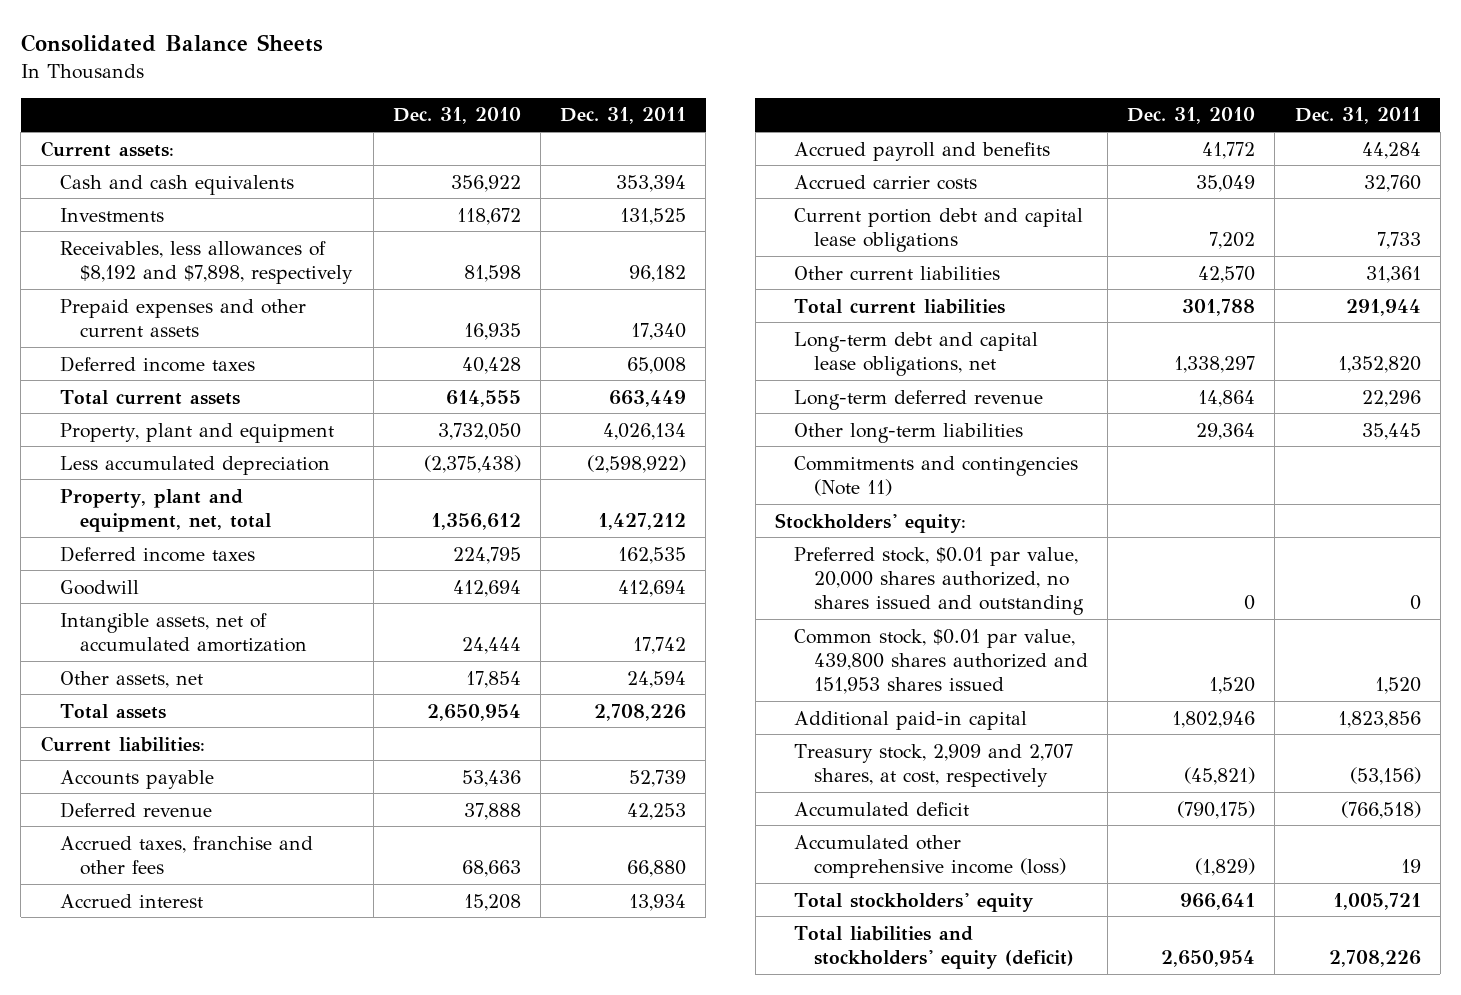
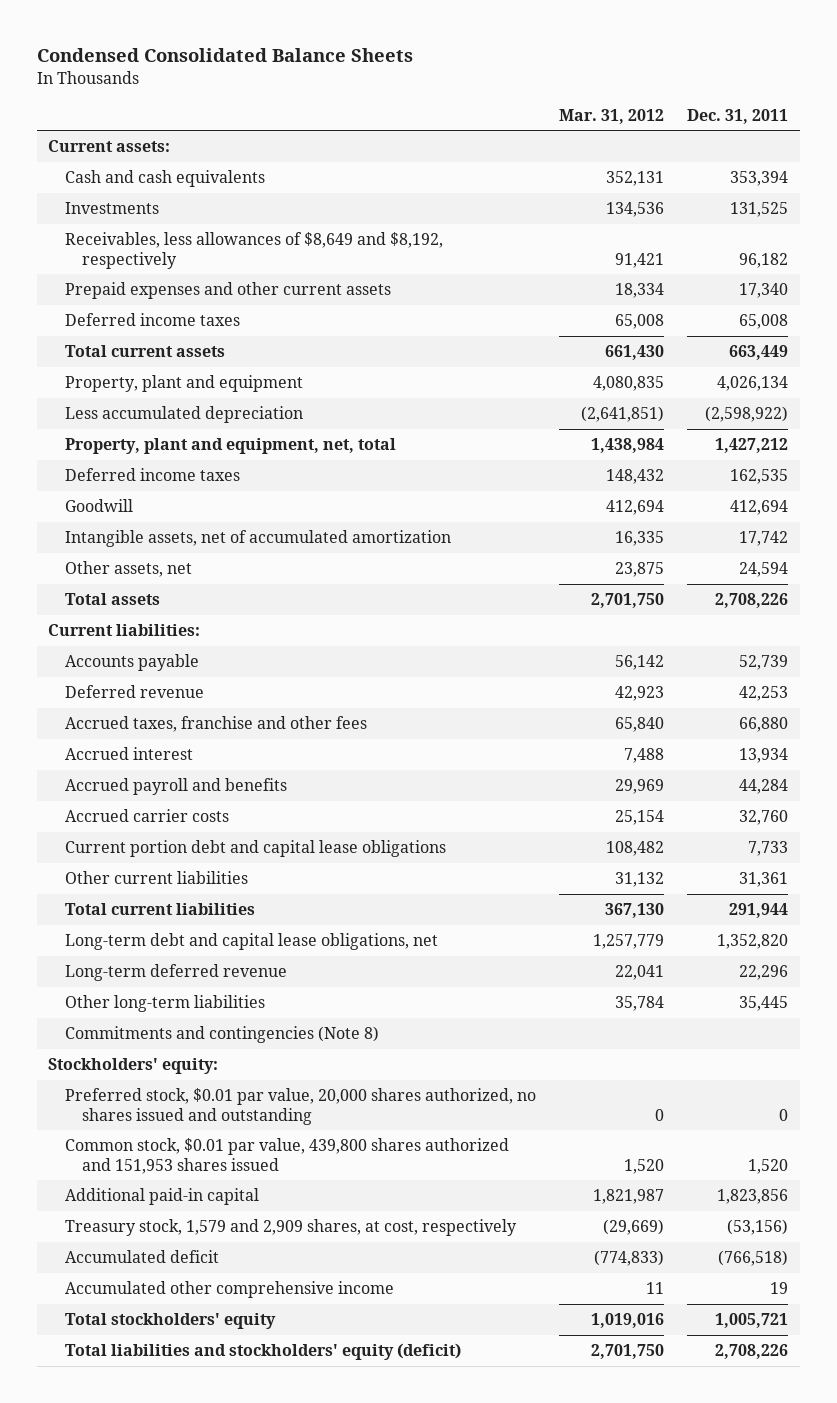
[20,34,323,53] Consolidated Balance Sheets -> [36,47,413,62] Condensed Consolidated Balance Sheets
[393,107,522,125] Dec. 31, 2010 -> none
none -> [559,108,665,124] Mar. 31, 2012
[60,240,353,284] Receivables, less allowances of $8,192 and $7,898, respectively -> [65,232,444,269] Receivables, less allowances of $8,649 and $8,192, respectively
[794,455,1079,496] Commitments and contingencies (Note 11) -> [65,1026,380,1044] Commitments and contingencies (Note 8)
[794,743,1074,787] Treasury stock, 2,909 and 2,707 shares, at cost, respectively -> [65,1219,518,1237] Treasury stock, 1,579 and 2,909 shares, at cost, respectively
[794,834,1067,878] Accumulated other comprehensive income (loss) -> [65,1281,395,1299] Accumulated other comprehensive income

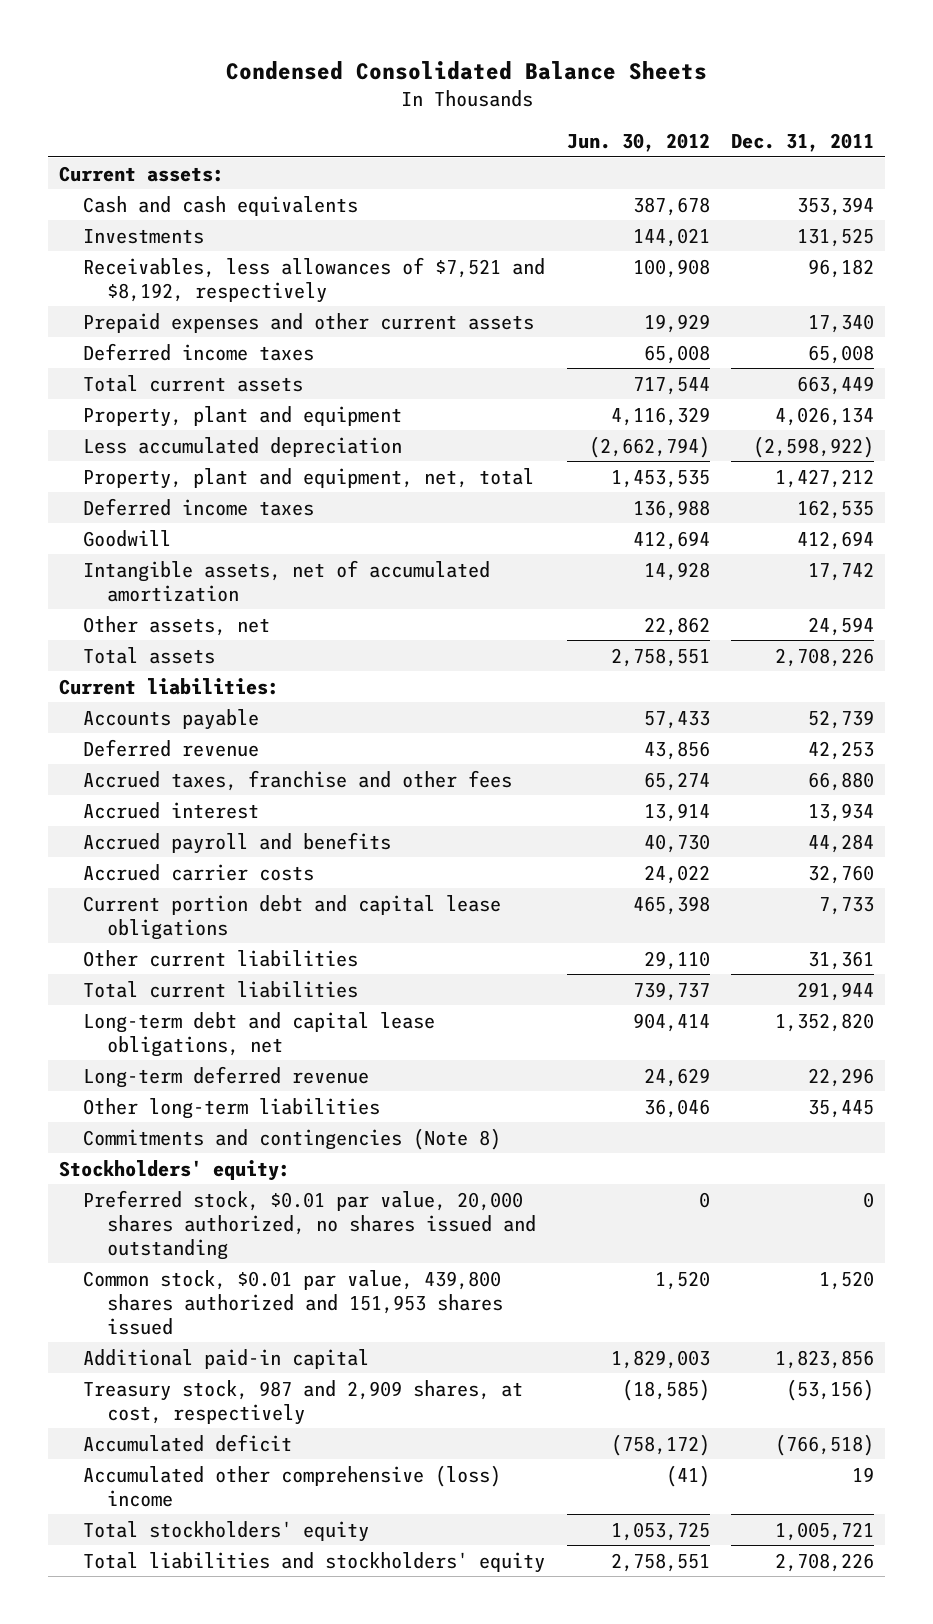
[559,108,665,124] Mar. 31, 2012 -> none
none -> [566,133,710,153] Jun. 30, 2012
[65,232,444,269] Receivables, less allowances of $8,649 and $8,192, respectively -> [83,256,546,303] Receivables, less allowances of $7,521 and $8,192, respectively
[65,1219,518,1237] Treasury stock, 1,579 and 2,909 shares, at cost, respectively -> [83,1379,524,1425] Treasury stock, 987 and 2,909 shares, at cost, respectively
[65,1281,395,1299] Accumulated other comprehensive income -> [83,1464,502,1507] Accumulated other comprehensive (loss) income
[65,1343,462,1361] Total liabilities and stockholders' equity (deficit) -> [83,1551,546,1573] Total liabilities and stockholders' equity

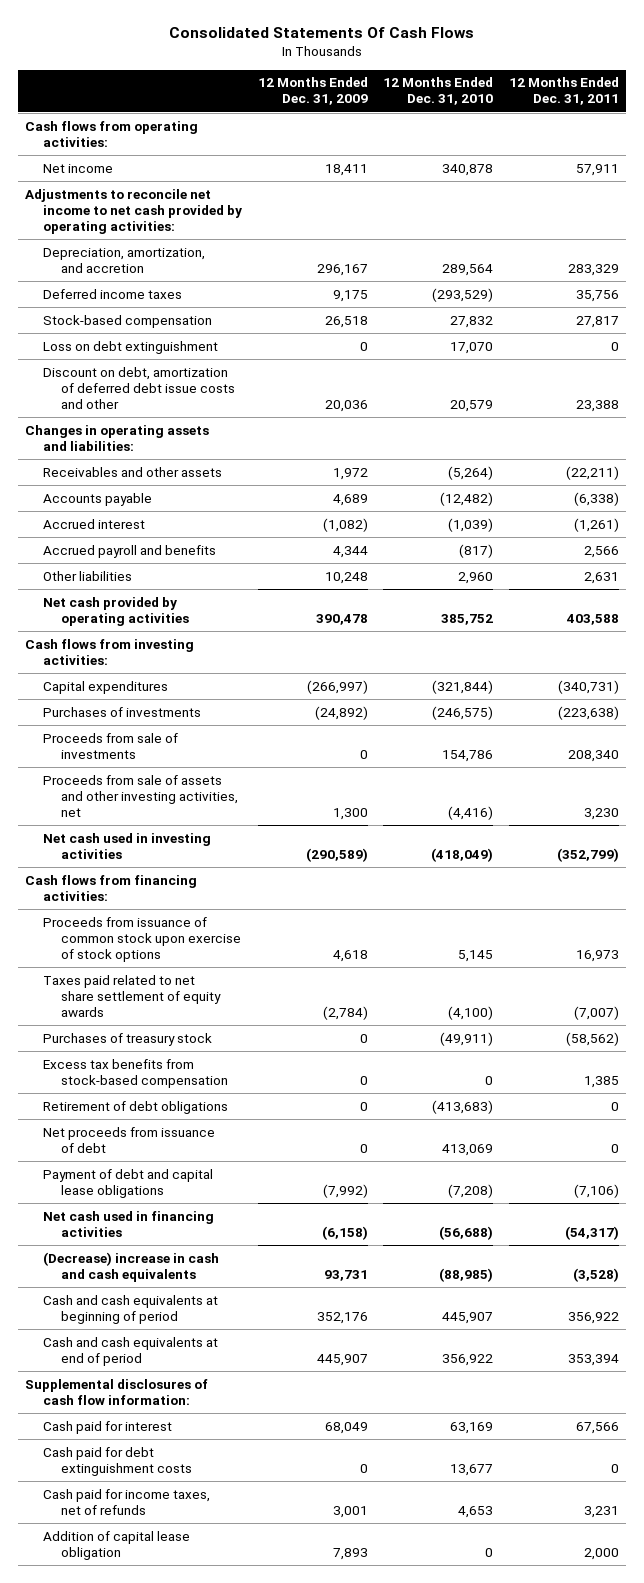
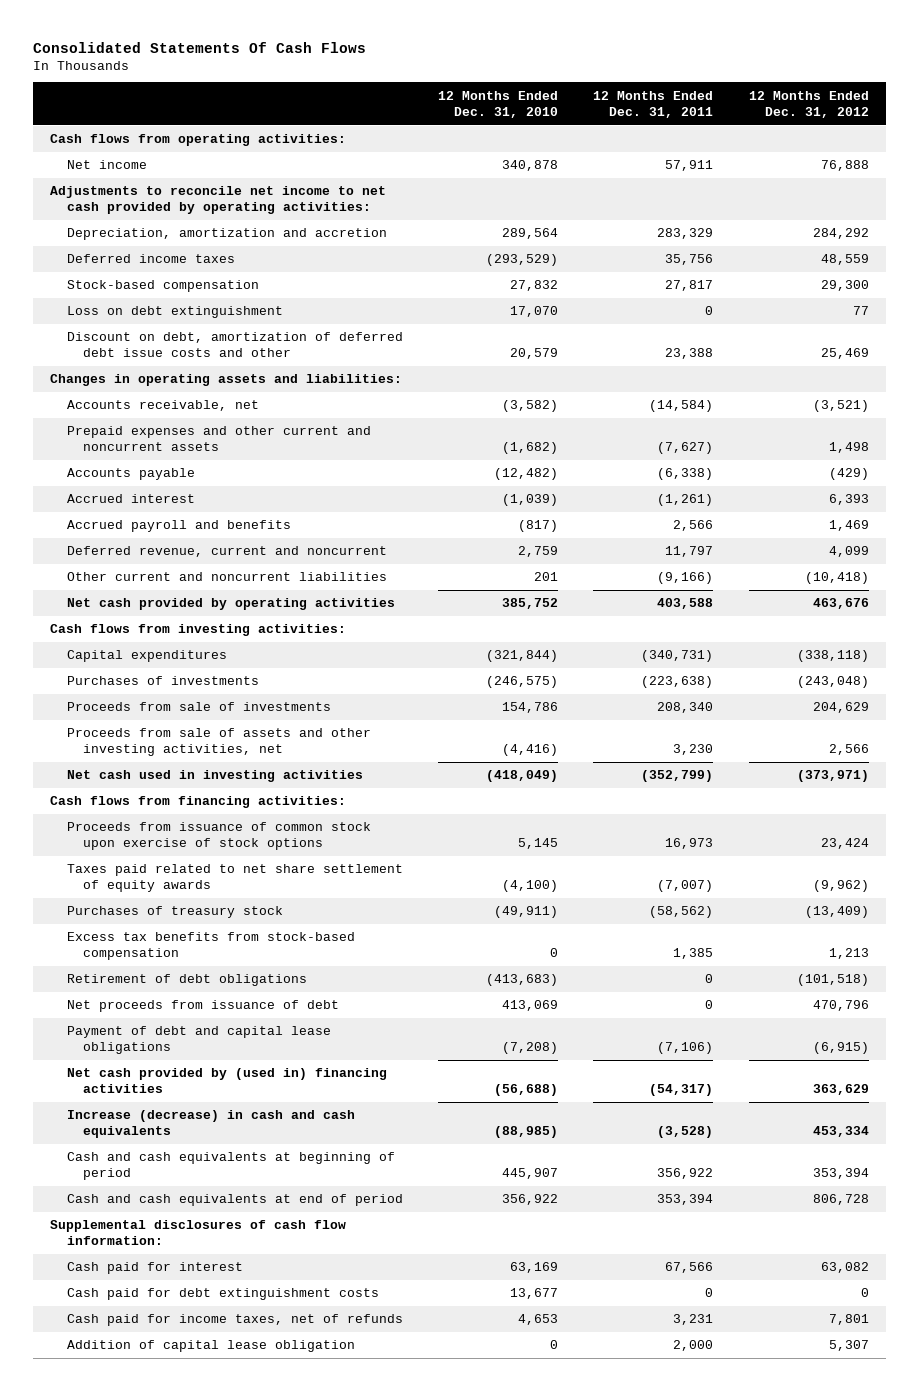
[257,77,368,106] 12 Months Ended Dec. 31, 2009 -> none
none -> [748,90,869,118] 12 Months Ended Dec. 31, 2012
[43,247,206,273] Depreciation, amortization, and accretion -> [66,228,387,241] Depreciation, amortization and accretion
[43,466,223,477] Receivables and other assets -> none
none -> [66,400,259,412] Accounts receivable, net
none -> [66,426,371,452] Prepaid expenses and other current and noncurrent assets
none -> [66,546,387,558] Deferred revenue, current and noncurrent
[43,570,133,581] Other liabilities -> [66,572,387,582] Other current and noncurrent liabilities
[458,571,494,584] 2,960 -> [534,572,559,582] 201
[583,571,619,584] 2,631 -> [657,572,714,585] (9,166)
[43,1210,215,1237] Net cash used in financing activities -> [66,1068,387,1094] Net cash provided by (used in) financing activities
[43,1251,220,1282] (Decrease) increase in cash and cash equivalents -> [66,1110,355,1139] Increase (decrease) in cash and cash equivalents

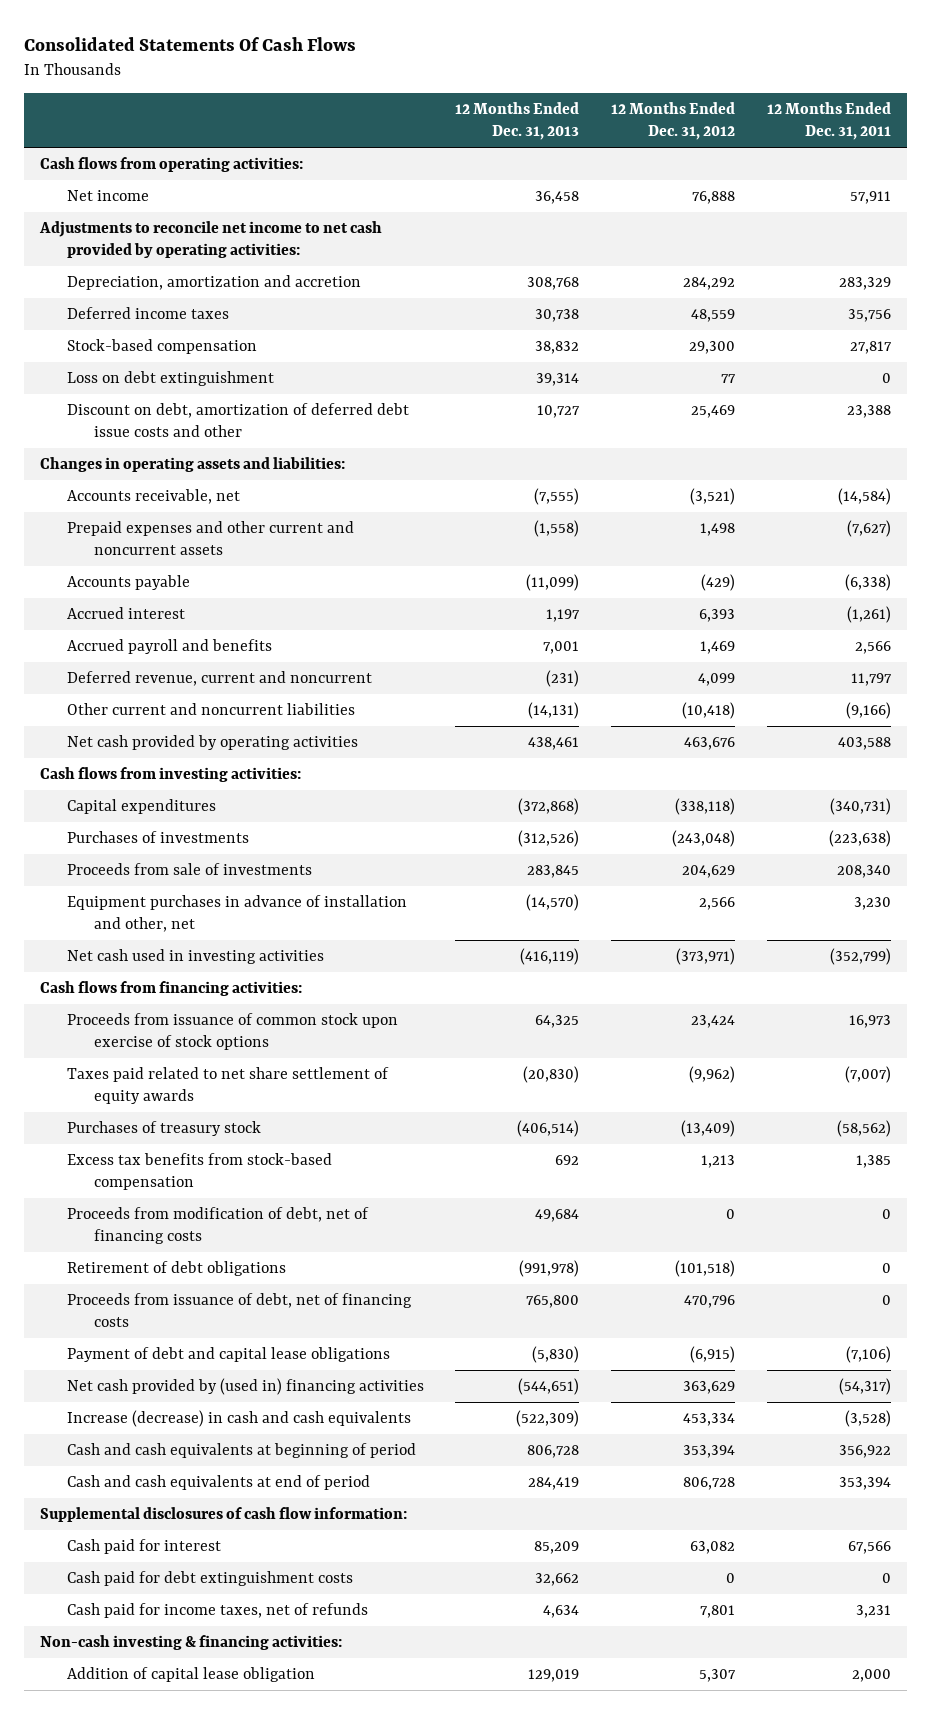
[438,90,559,118] 12 Months Ended Dec. 31, 2010 -> none
none -> [455,102,580,140] 12 Months Ended Dec. 31, 2013
[66,728,371,757] Proceeds from sale of assets and other investing activities, net -> [66,895,407,933] Equipment purchases in advance of installation and other, net
none -> [66,1207,369,1245] Proceeds from modification of debt, net of financing costs
[66,1000,339,1013] Net proceeds from issuance of debt -> [66,1293,412,1328] Proceeds from issuance of debt, net of financing costs
none -> [39,1635,342,1651] Non-cash investing & financing activities:

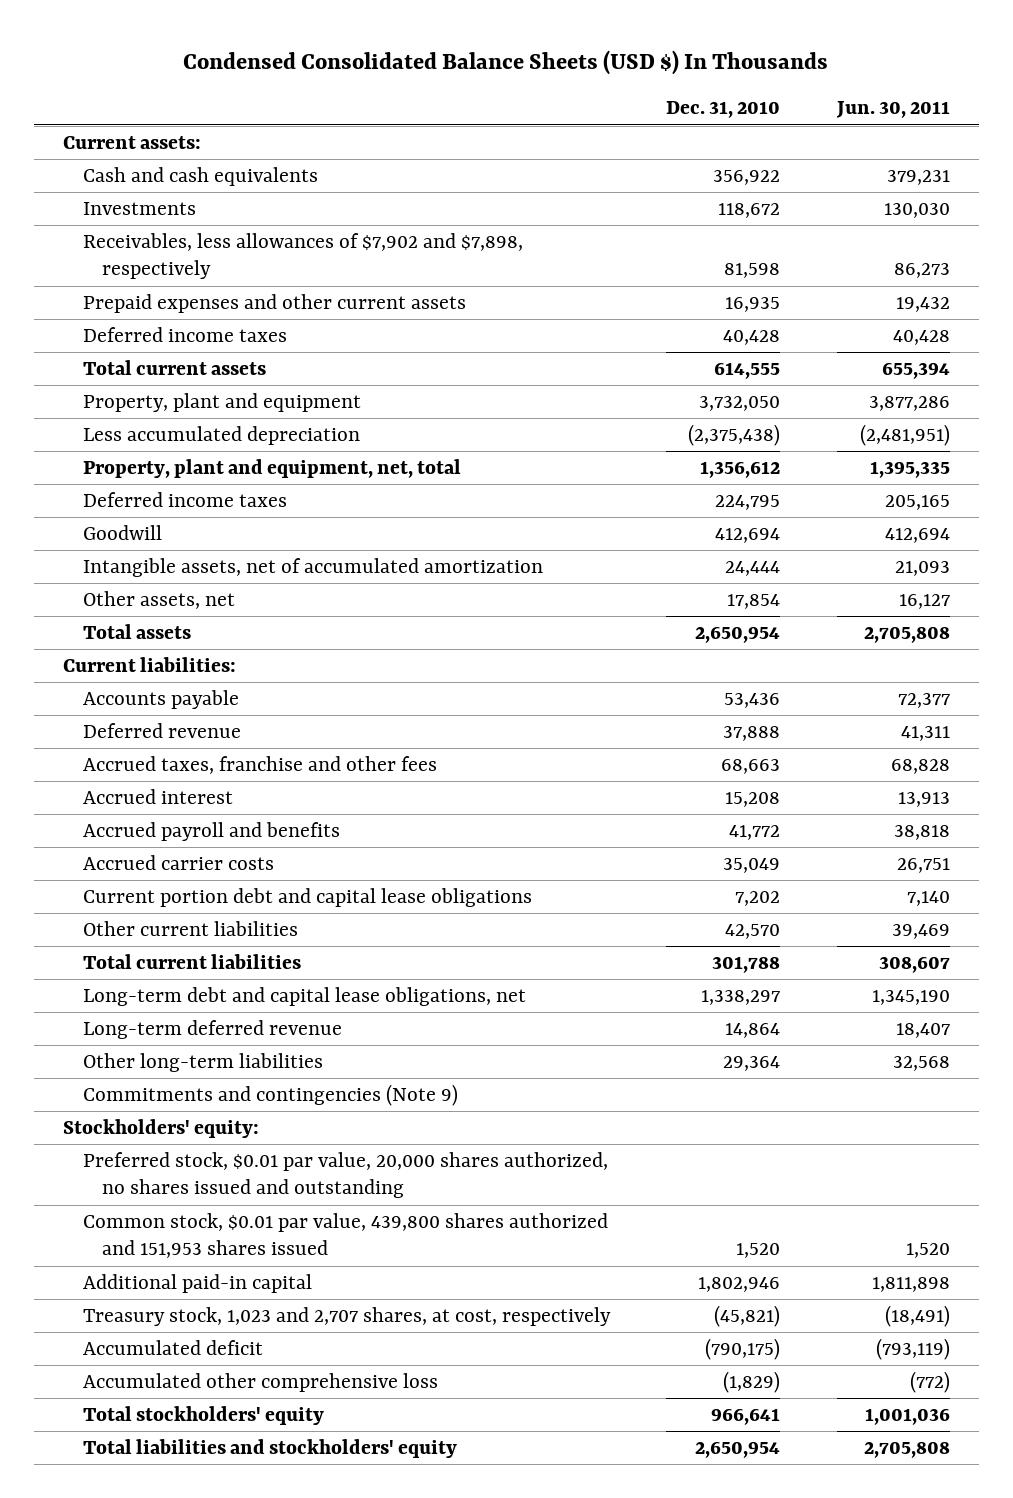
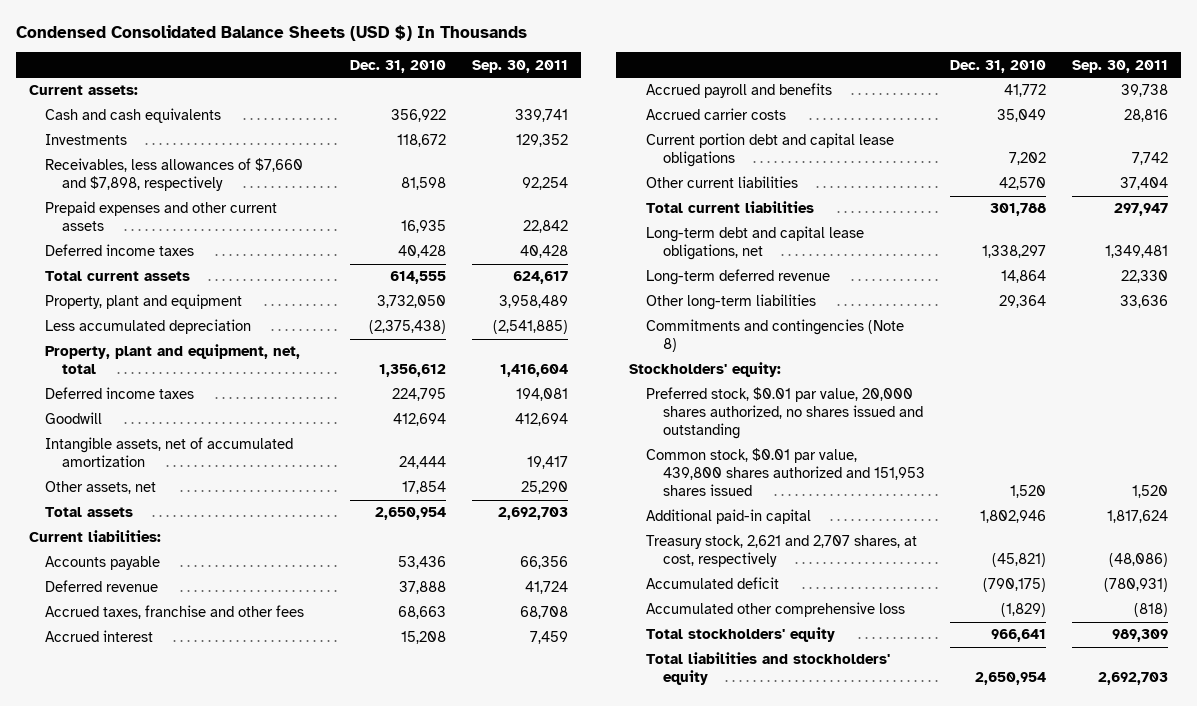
[836,101,951,119] Jun. 30, 2011 -> none
none -> [471,59,568,73] Sep. 30, 2011
[82,233,523,280] Receivables, less allowances of $7,902 and $7,898, respectively -> [45,158,304,192] Receivables, less allowances of $7,660 and $7,898, respectively
[82,1084,458,1107] Commitments and contingencies (Note 9) -> [645,319,904,353] Commitments and contingencies (Note 8)
[82,1307,611,1327] Treasury stock, 1,023 and 2,707 shares, at cost, respectively -> [645,535,917,568] Treasury stock, 2,621 and 2,707 shares, at cost, respectively

